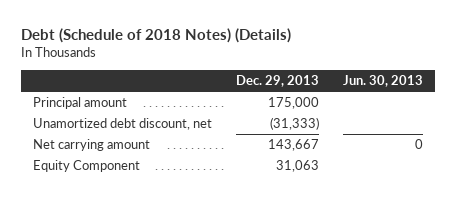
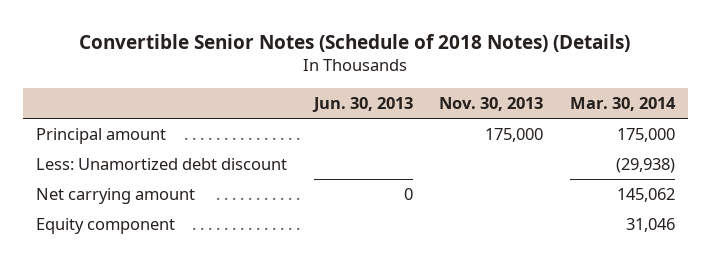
[20,28,291,44] Debt (Schedule of 2018 Notes) (Details) -> [79,33,631,52] Convertible Senior Notes (Schedule of 2018 Notes) (Details)
[236,75,320,88] Dec. 29, 2013 -> none
none -> [439,97,544,112] Nov. 30, 2013
none -> [569,97,676,112] Mar. 30, 2014
[32,118,212,131] Unamortized debt discount, net -> [36,158,288,171] Less: Unamortized debt discount
[32,160,140,173] Equity Component -> [36,218,176,235] Equity component

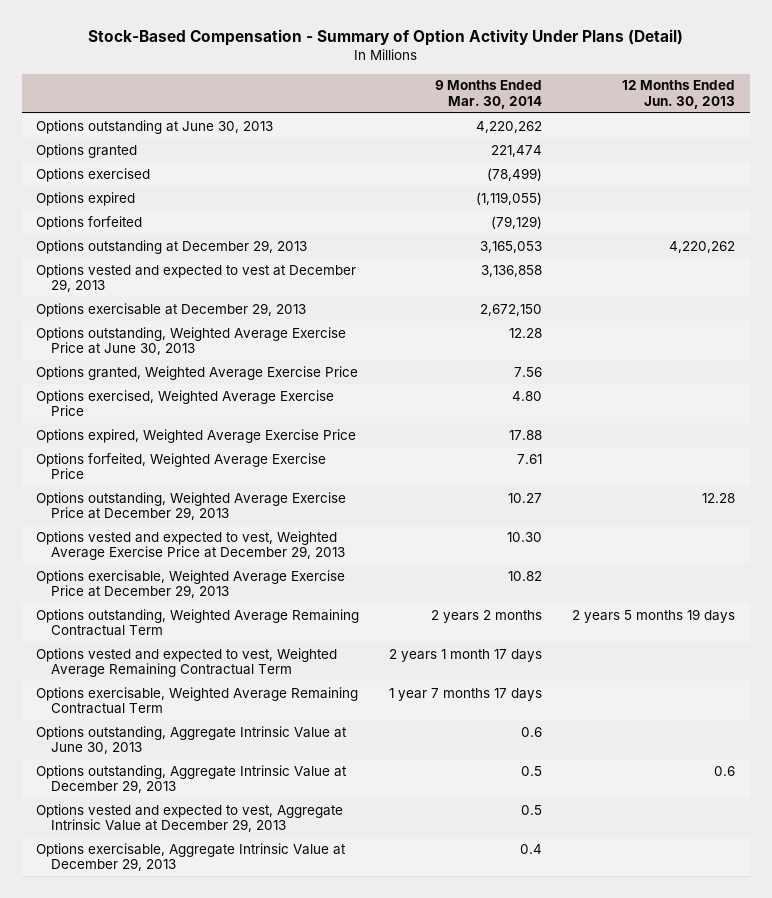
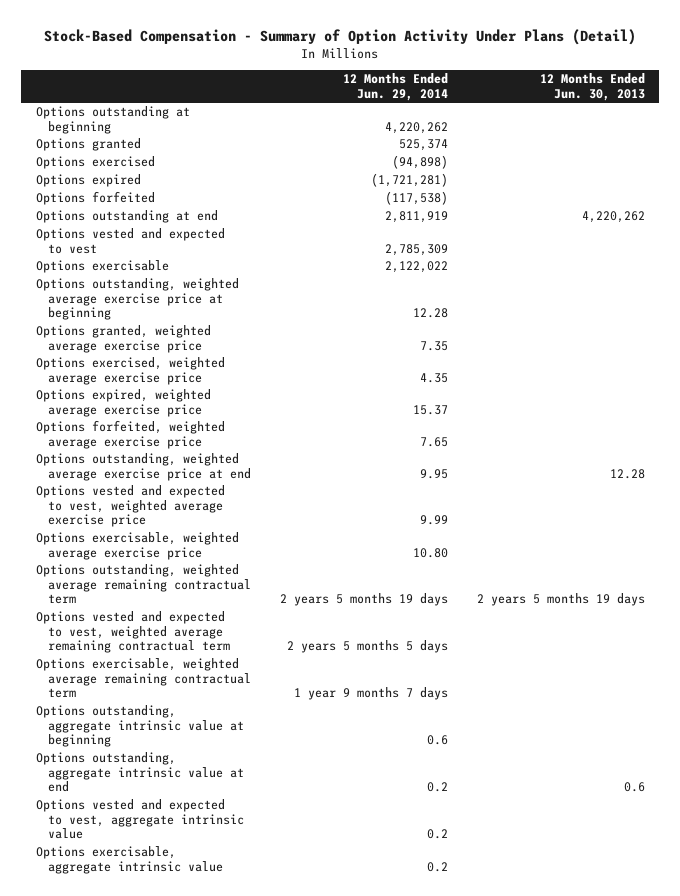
[435,80,543,109] 9 Months Ended Mar. 30, 2014 -> none
none -> [342,73,448,101] 12 Months Ended Jun. 29, 2014
[36,119,274,134] Options outstanding at June 30, 2013 -> [35,106,190,134] Options outstanding at beginning
[36,239,308,254] Options outstanding at December 29, 2013 -> [35,210,218,224] Options outstanding at end
[36,263,357,293] Options vested and expected to vest at December 29, 2013 -> [35,228,225,254] Options vested and expected to vest
[36,302,307,317] Options exercisable at December 29, 2013 -> [35,260,169,274] Options exercisable
[36,326,347,356] Options outstanding, Weighted Average Exercise Price at June 30, 2013 -> [35,278,239,321] Options outstanding, weighted average exercise price at beginning
[36,365,359,380] Options granted, Weighted Average Exercise Price -> [35,325,211,353] Options granted, weighted average exercise price
[36,389,335,417] Options exercised, Weighted Average Exercise Price -> [35,357,225,385] Options exercised, weighted average exercise price
[36,428,357,443] Options expired, Weighted Average Exercise Price -> [35,389,211,417] Options expired, weighted average exercise price
[36,452,327,480] Options forfeited, Weighted Average Exercise Price -> [35,420,225,449] Options forfeited, weighted average exercise price
[36,491,347,521] Options outstanding, Weighted Average Exercise Price at December 29, 2013 -> [35,453,251,481] Options outstanding, weighted average exercise price at end
[36,530,346,561] Options vested and expected to vest, Weighted Average Exercise Price at December 29, 2013 -> [35,485,225,528] Options vested and expected to vest, weighted average exercise price
[36,569,346,599] Options exercisable, Weighted Average Exercise Price at December 29, 2013 -> [35,532,239,560] Options exercisable, weighted average exercise price
[36,608,360,637] Options outstanding, Weighted Average Remaining Contractual Term -> [35,564,251,605] Options outstanding, weighted average remaining contractual term
[36,647,338,678] Options vested and expected to vest, Weighted Average Remaining Contractual Term -> [35,611,230,654] Options vested and expected to vest, weighted average remaining contractual term
[36,686,359,715] Options exercisable, Weighted Average Remaining Contractual Term -> [35,658,251,699] Options exercisable, weighted average remaining contractual term
[36,725,348,755] Options outstanding, Aggregate Intrinsic Value at June 30, 2013 -> [35,705,244,748] Options outstanding, aggregate intrinsic value at beginning
[36,764,348,794] Options outstanding, Aggregate Intrinsic Value at December 29, 2013 -> [35,752,244,793] Options outstanding, aggregate intrinsic value at end
[36,803,344,833] Options vested and expected to vest, Aggregate Intrinsic Value at December 29, 2013 -> [35,799,244,840] Options vested and expected to vest, aggregate intrinsic value
[36,842,347,872] Options exercisable, Aggregate Intrinsic Value at December 29, 2013 -> [35,846,223,874] Options exercisable, aggregate intrinsic value

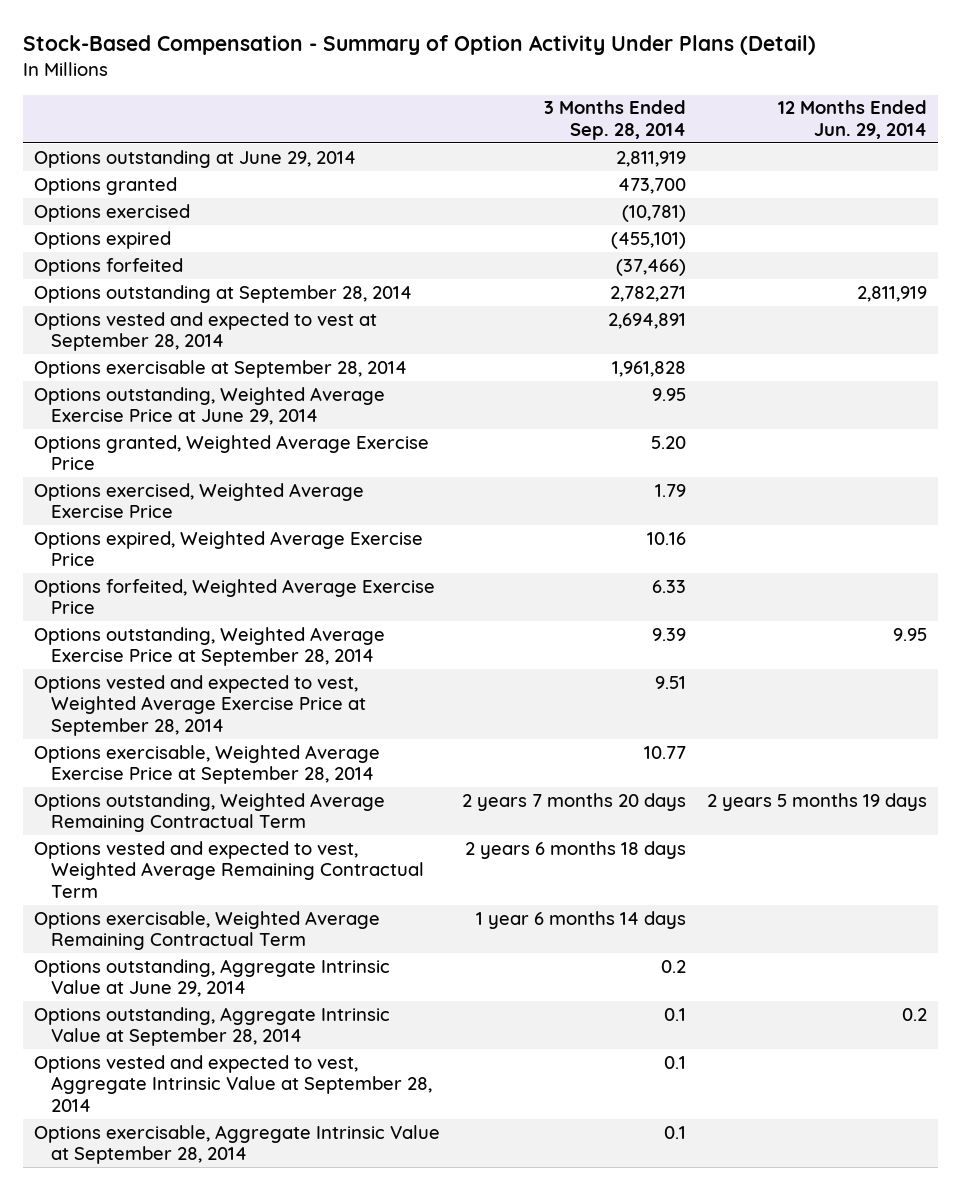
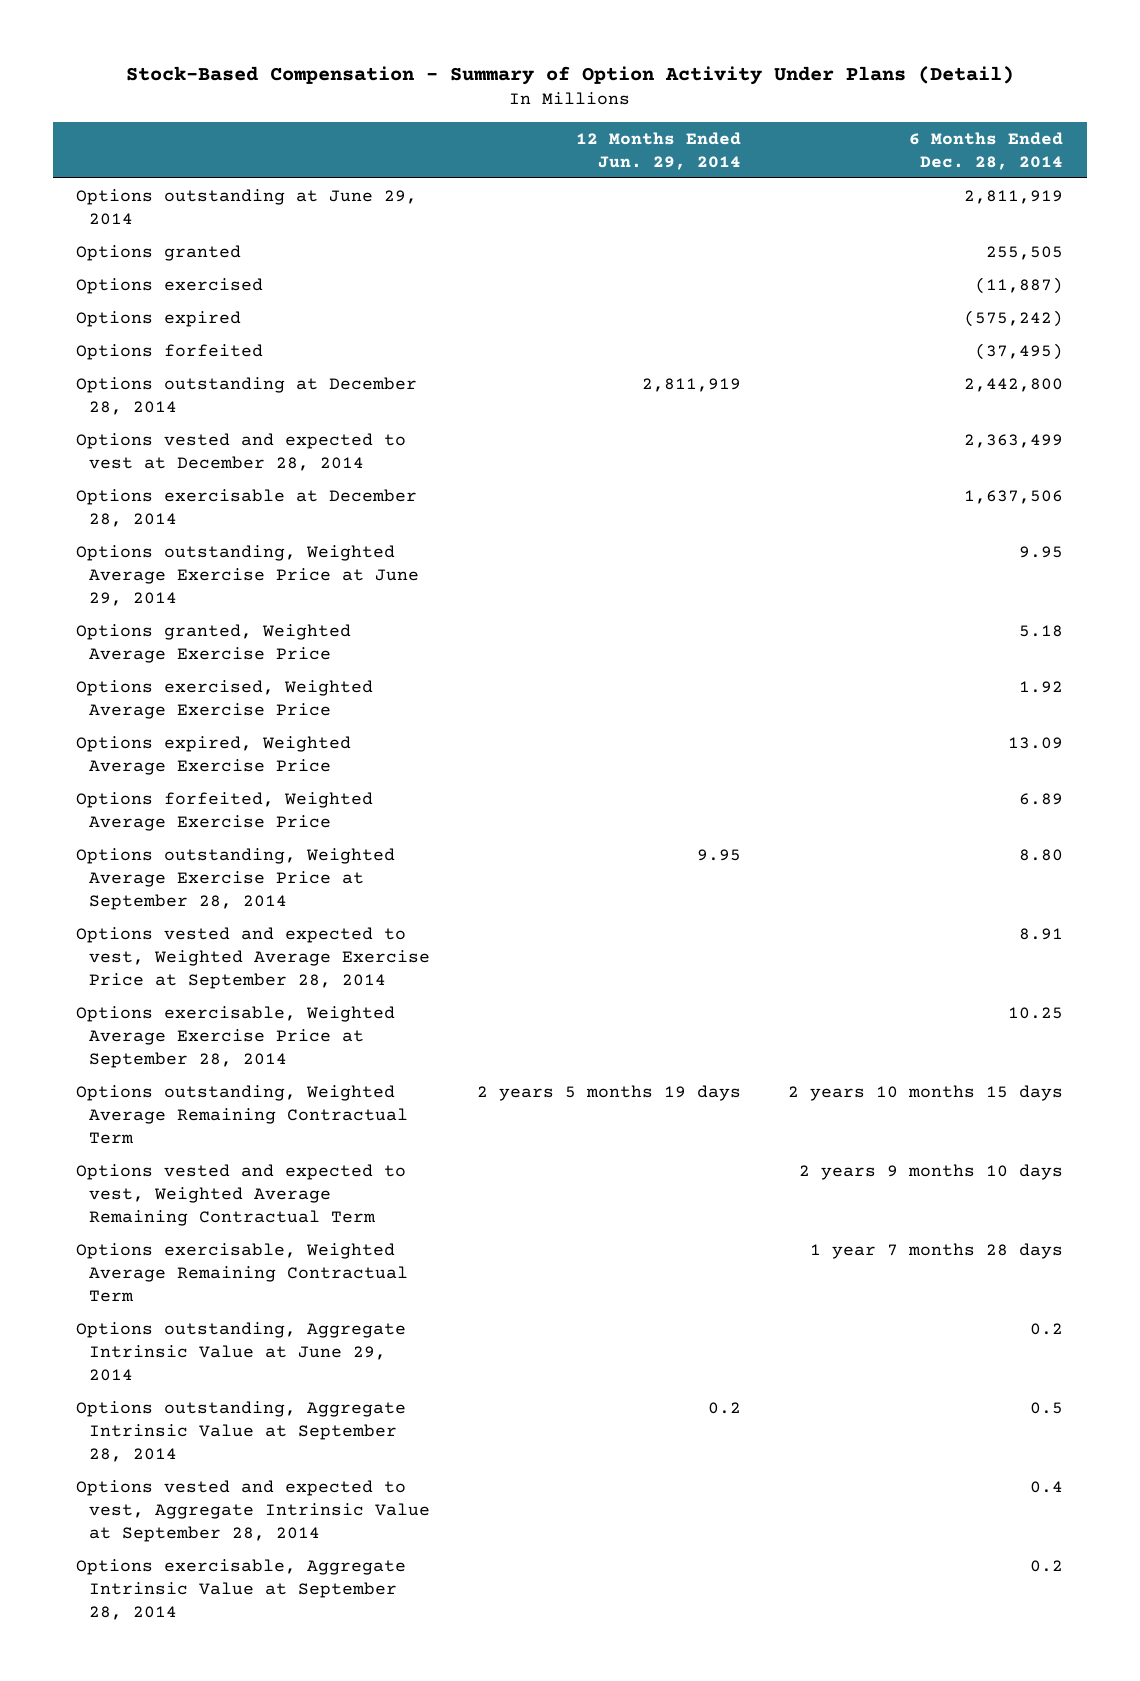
[543,100,686,140] 3 Months Ended Sep. 28, 2014 -> none
none -> [909,131,1064,170] 6 Months Ended Dec. 28, 2014
[33,284,412,303] Options outstanding at September 28, 2014 -> [76,376,418,415] Options outstanding at December 28, 2014
[33,311,377,352] Options vested and expected to vest at September 28, 2014 -> [76,432,407,471] Options vested and expected to vest at December 28, 2014
[33,359,407,378] Options exercisable at September 28, 2014 -> [76,488,418,527] Options exercisable at December 28, 2014

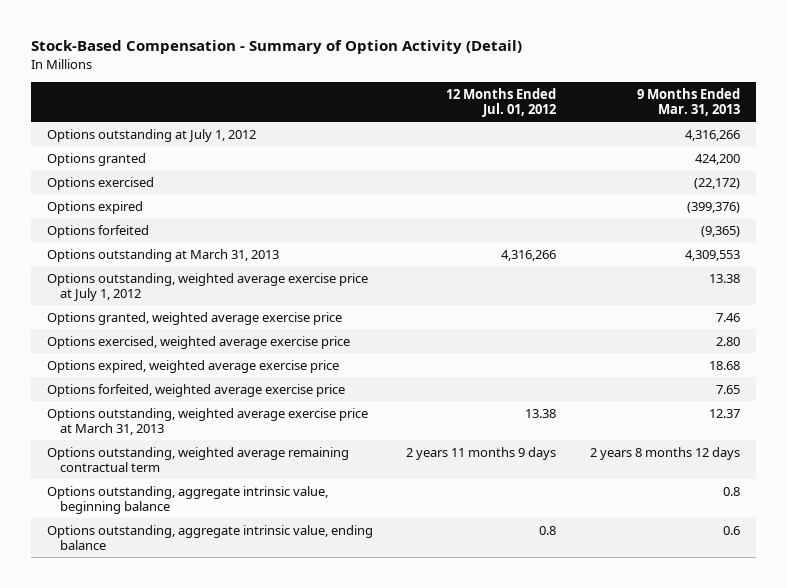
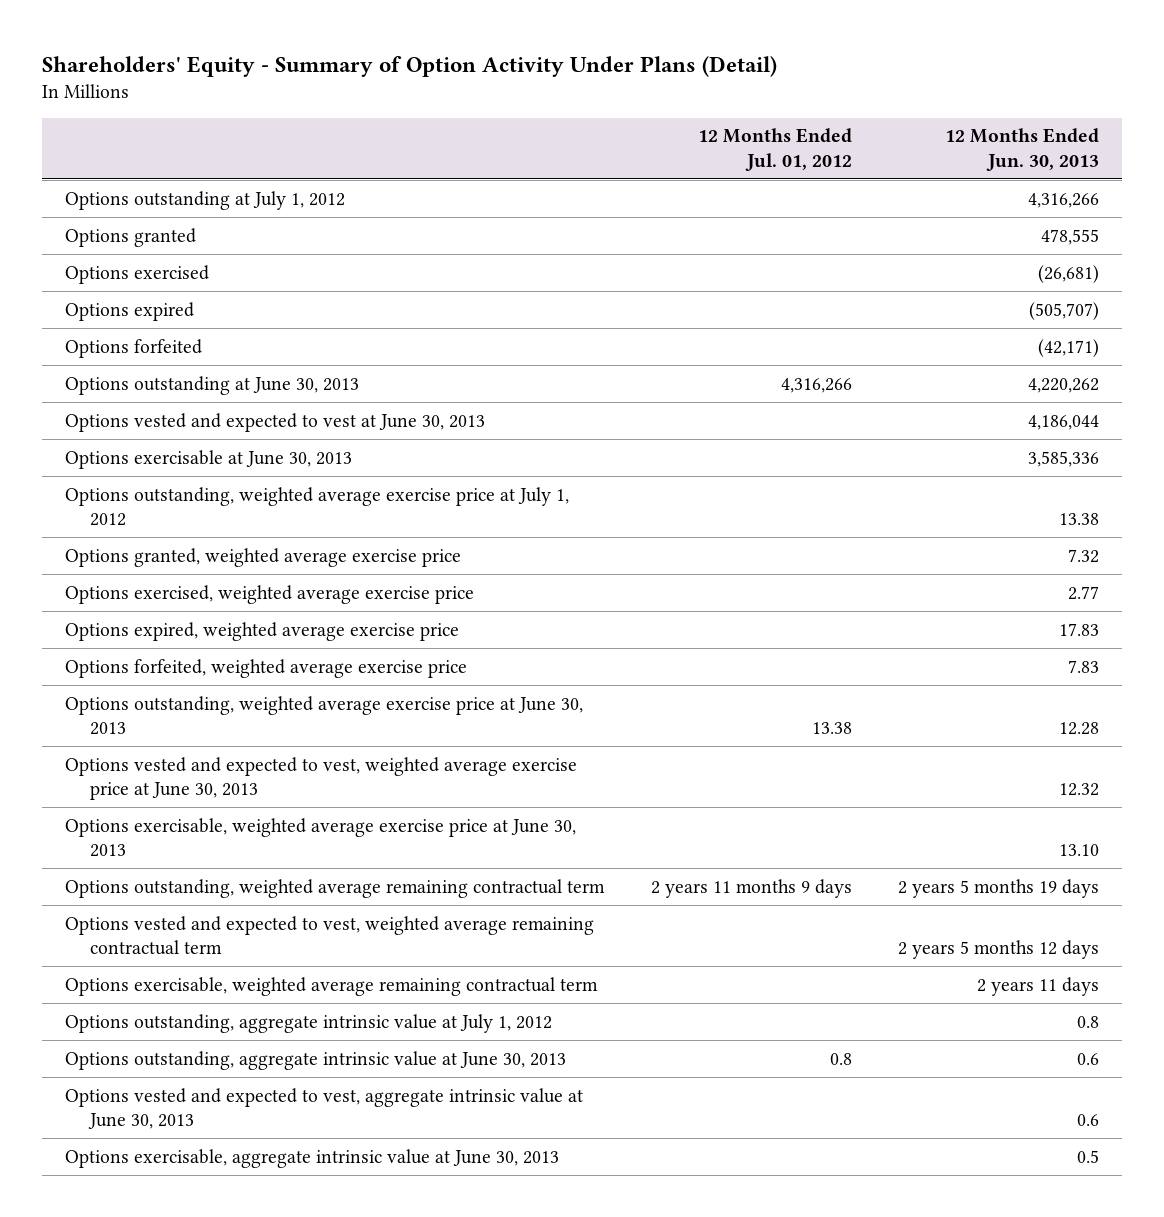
[30,40,522,55] Stock-Based Compensation - Summary of Option Activity (Detail) -> [41,55,777,77] Shareholders' Equity - Summary of Option Activity Under Plans (Detail)
[636,87,740,117] 9 Months Ended Mar. 31, 2013 -> none
none -> [945,128,1100,171] 12 Months Ended Jun. 30, 2013
[47,248,280,262] Options outstanding at March 31, 2013 -> [64,375,359,395] Options outstanding at June 30, 2013
none -> [64,412,485,432] Options vested and expected to vest at June 30, 2013
none -> [64,449,352,469] Options exercisable at June 30, 2013
[47,407,369,436] Options outstanding, weighted average exercise price at March 31, 2013 -> [64,695,583,736] Options outstanding, weighted average exercise price at June 30, 2013
none -> [64,756,577,801] Options vested and expected to vest, weighted average exercise price at June 30, 2013
none -> [64,817,576,858] Options exercisable, weighted average exercise price at June 30, 2013
none -> [64,915,594,956] Options vested and expected to vest, weighted average remaining contractual term
none -> [64,976,598,996] Options exercisable, weighted average remaining contractual term
[47,485,329,515] Options outstanding, aggregate intrinsic value, beginning balance -> [64,1013,552,1033] Options outstanding, aggregate intrinsic value at July 1, 2012
[47,524,374,551] Options outstanding, aggregate intrinsic value, ending balance -> [64,1050,566,1070] Options outstanding, aggregate intrinsic value at June 30, 2013
none -> [64,1087,583,1130] Options vested and expected to vest, aggregate intrinsic value at June 30, 2013
none -> [64,1148,559,1168] Options exercisable, aggregate intrinsic value at June 30, 2013

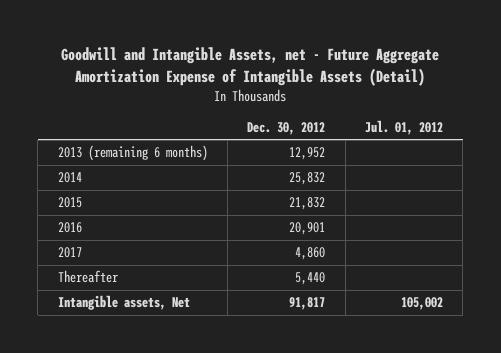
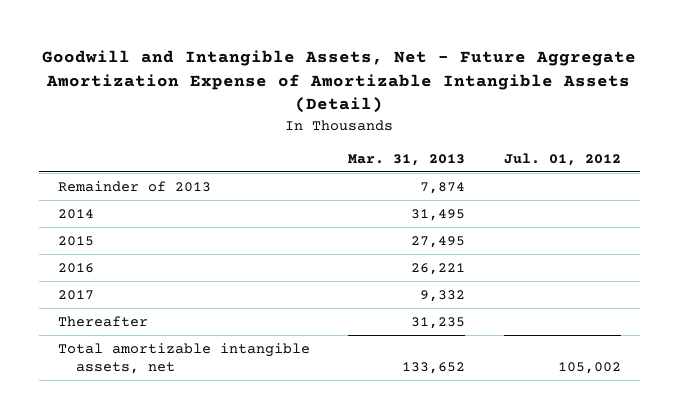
[61,46,440,86] Goodwill and Intangible Assets, net - Future Aggregate Amortization Expense of Intangible Assets (Detail) -> [42,50,637,114] Goodwill and Intangible Assets, Net - Future Aggregate Amortization Expense of Amortizable Intangible Assets (Detail)
[247,122,326,136] Dec. 30, 2012 -> none
none -> [348,153,466,166] Mar. 31, 2013
[57,145,208,162] 2013 (remaining 6 months) -> [57,180,211,192] Remainder of 2013
[57,295,190,311] Intangible assets, Net -> [57,342,310,375] Total amortizable intangible assets, net

